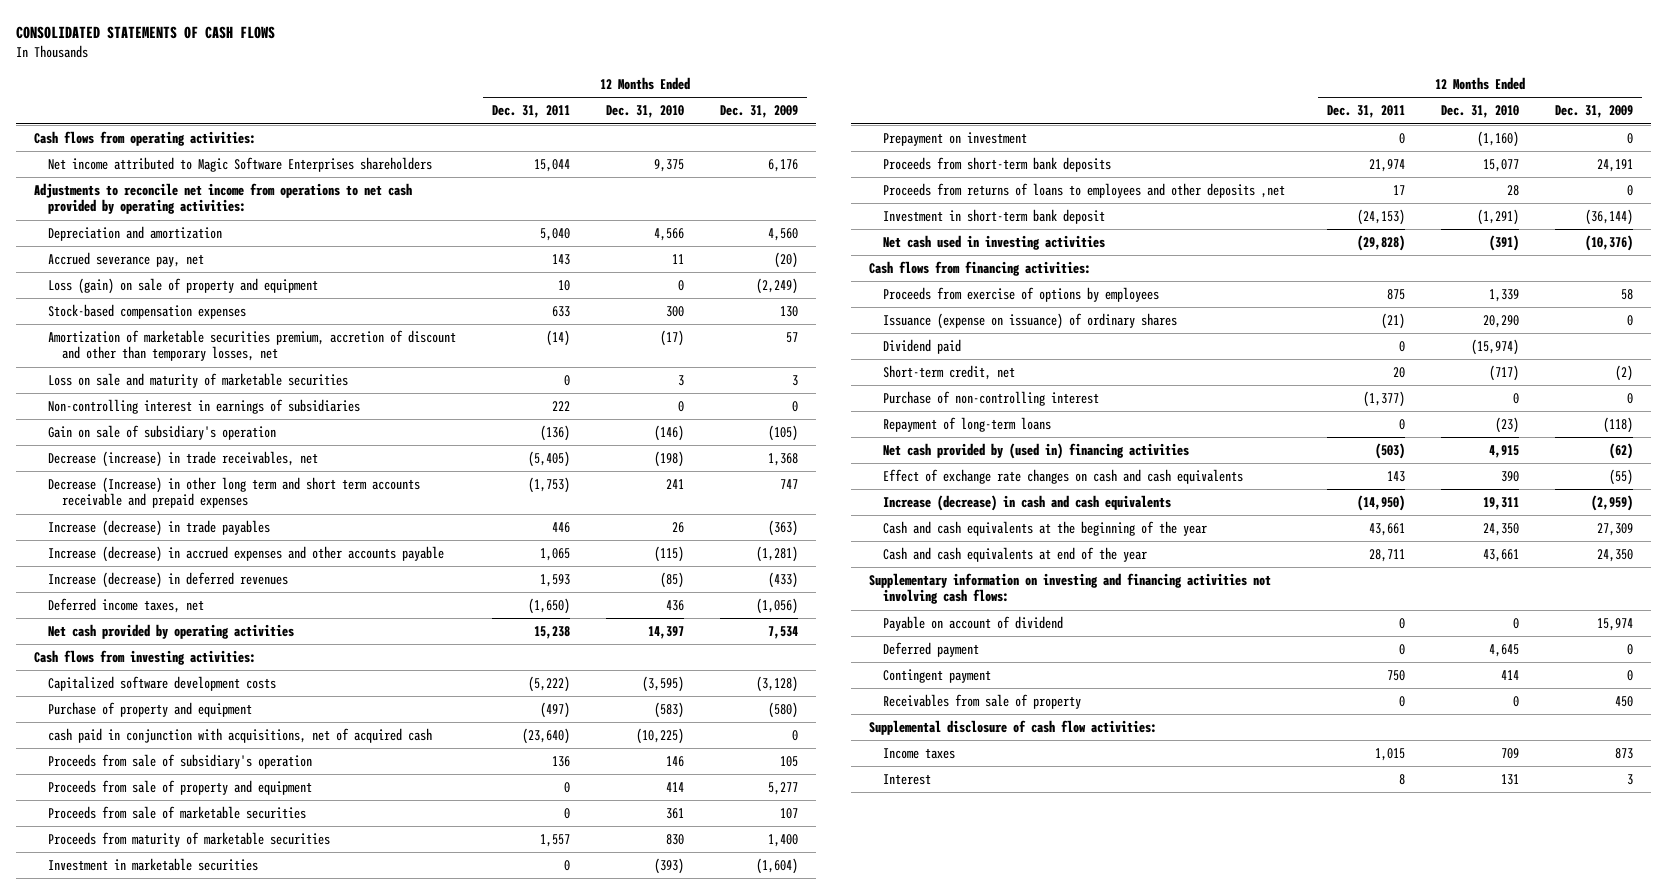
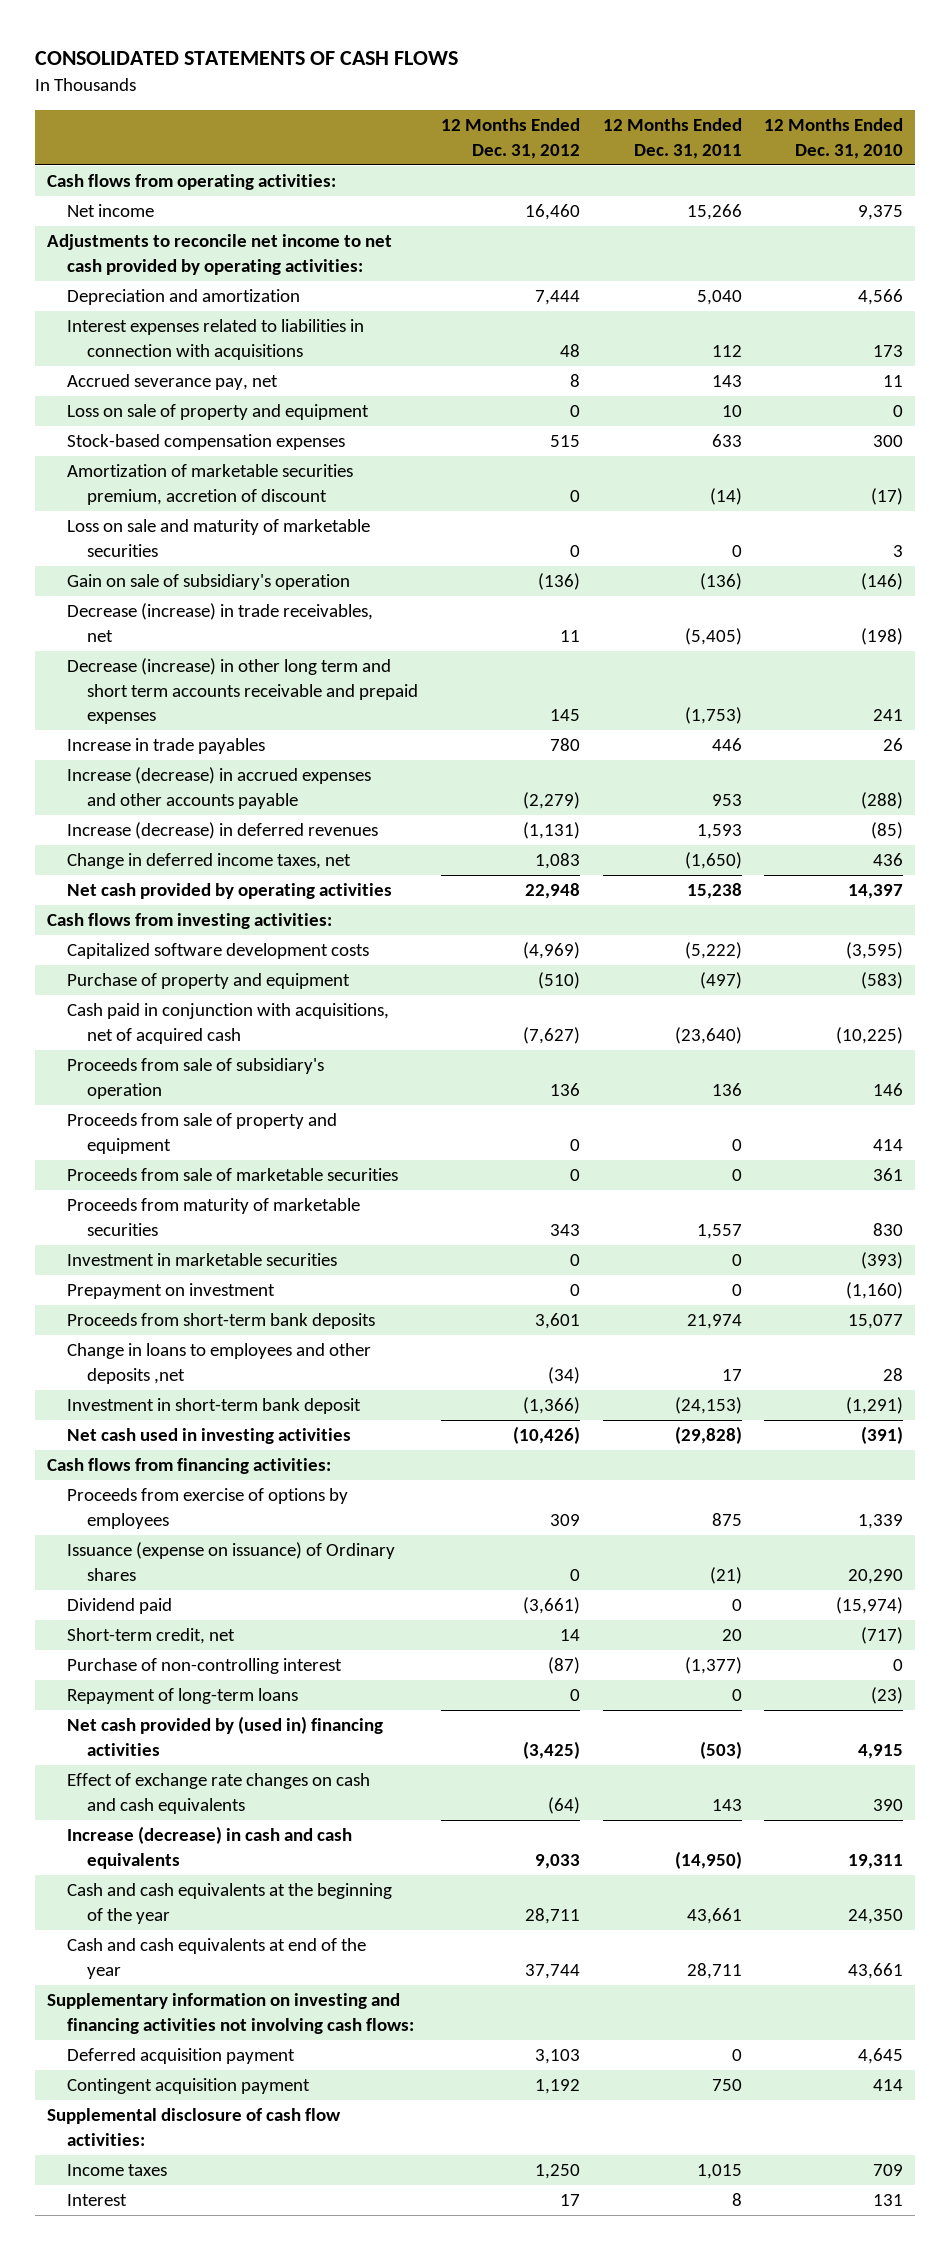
[719,105,798,119] Dec. 31, 2009 -> none
none -> [441,118,581,159] 12 Months Ended Dec. 31, 2012
[48,157,433,173] Net income attributed to Magic Software Enterprises shareholders -> none
none -> [67,204,155,218] Net income
[33,183,412,215] Adjustments to reconcile net income from operations to net cash provided by operating activities: -> [46,234,392,275] Adjustments to reconcile net income to net cash provided by operating activities:
none -> [67,319,365,360] Interest expenses related to liabilities in connection with acquisitions
[48,278,319,295] Loss (gain) on sale of property and equipment -> [67,404,370,421] Loss on sale of property and equipment
[48,330,457,362] Amortization of marketable securities premium, accretion of discount and other than temporary losses, net -> [67,464,354,505] Amortization of marketable securities premium, accretion of discount
[48,399,361,415] Non-controlling interest in earnings of subsidiaries -> none
[48,477,421,509] Decrease (Increase) in other long term and short term accounts receivable and prepaid expenses -> [67,658,419,725] Decrease (increase) in other long term and short term accounts receivable and prepaid expenses
[48,520,271,537] Increase (decrease) in trade payables -> [67,738,266,755] Increase in trade payables
[539,548,570,562] 1,065 -> [711,793,742,806] 953
[653,546,684,563] (115) -> [861,791,904,809] (288)
[48,598,205,614] Deferred income taxes, net -> [67,853,352,870] Change in deferred income taxes, net
[48,728,433,744] cash paid in conjunction with acquisitions, net of acquired cash -> [67,1003,390,1044] Cash paid in conjunction with acquisitions, net of acquired cash
[883,183,1286,199] Proceeds from returns of loans to employees and other deposits ,net -> [67,1343,372,1384] Change in loans to employees and other deposits ,net
[883,313,1178,330] Issuance (expense on issuance) of ordinary shares -> [67,1542,396,1581] Issuance (expense on issuance) of Ordinary shares
[883,616,1064,632] Payable on account of dividend -> none
[883,694,1082,710] Receivables from sale of property -> none
[883,642,980,658] Deferred payment -> [67,2048,296,2065] Deferred acquisition payment
[883,669,992,684] Contingent payment -> [67,2078,311,2095] Contingent acquisition payment

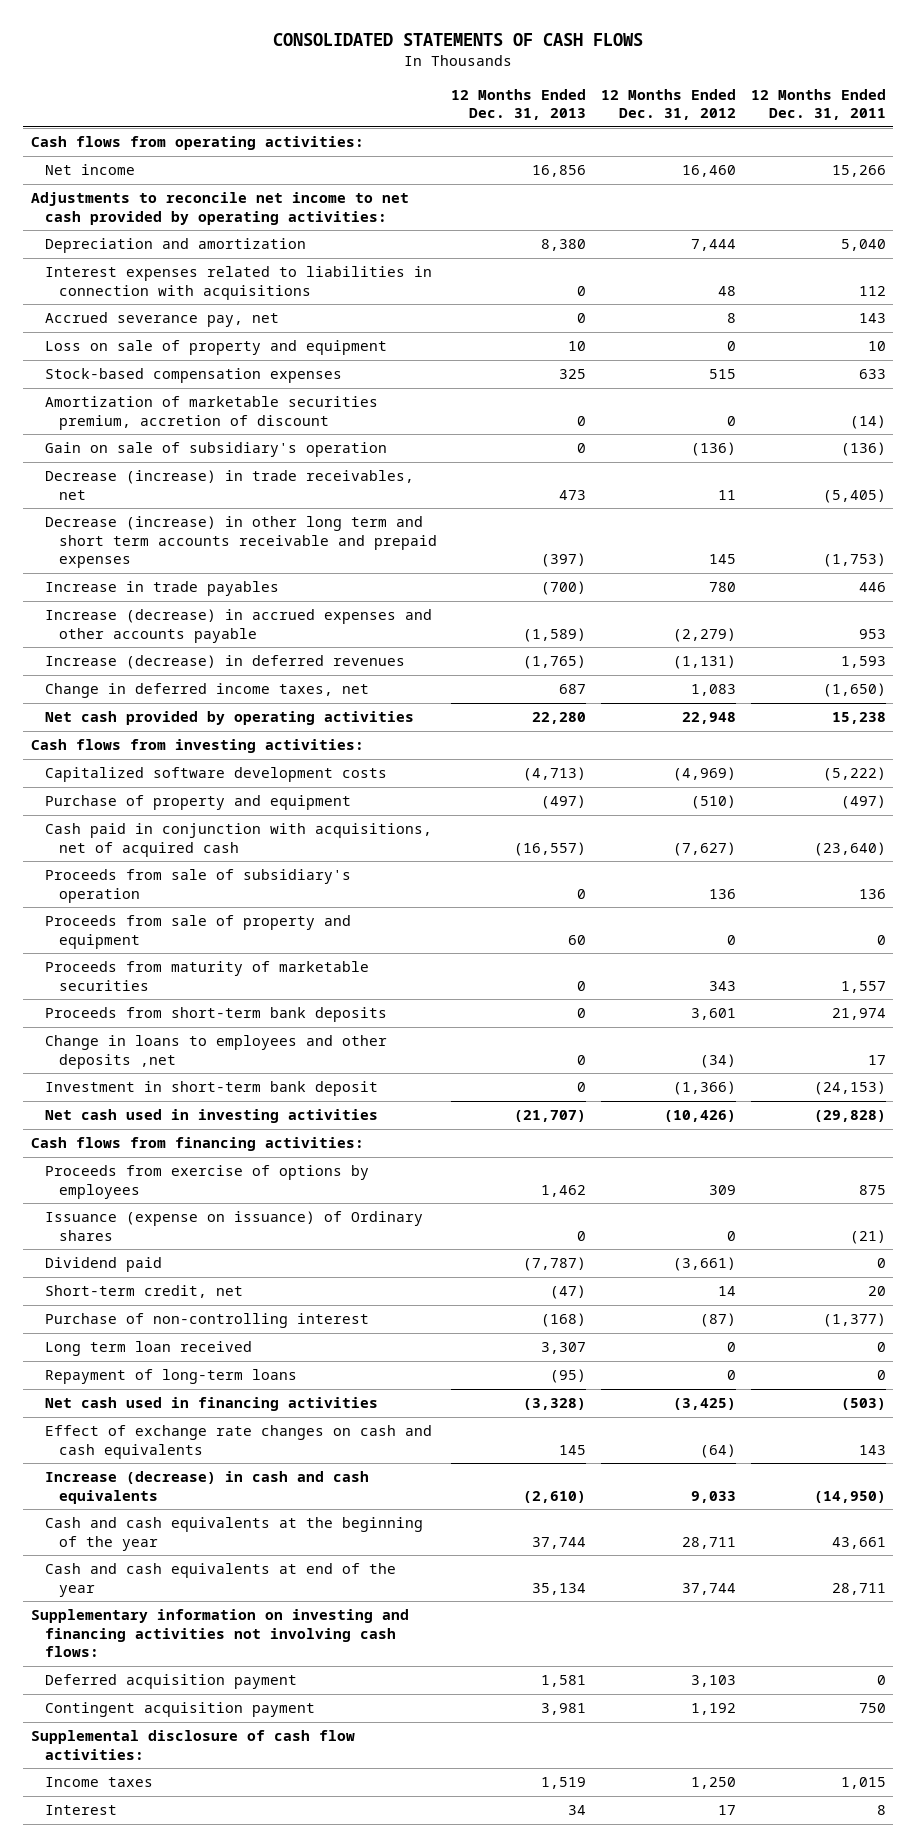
[764,118,904,159] 12 Months Ended Dec. 31, 2010 -> none
none -> [451,88,587,120] 12 Months Ended Dec. 31, 2013
[67,519,371,557] Loss on sale and maturity of marketable securities -> none
[67,1168,399,1182] Proceeds from sale of marketable securities -> none
[67,1253,338,1267] Investment in marketable securities -> none
[67,1283,276,1300] Prepayment on investment -> none
none -> [44,1341,252,1357] Long term loan received
[67,1716,384,1756] Net cash provided by (used in) financing activities -> [44,1397,378,1412] Net cash used in financing activities

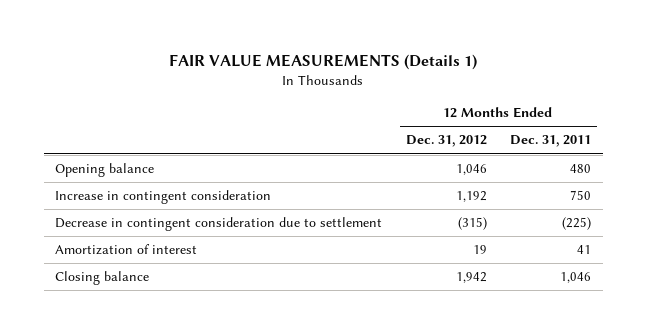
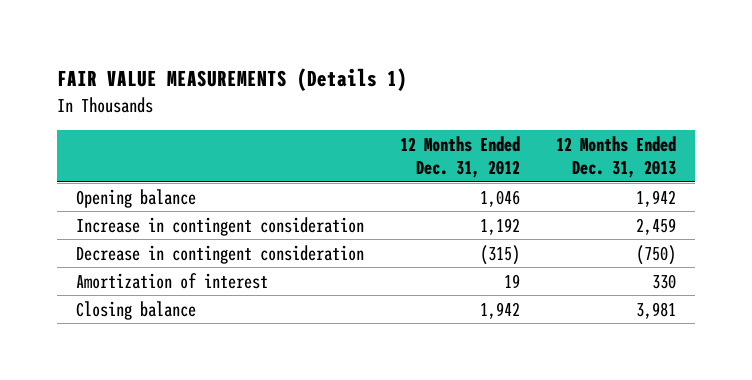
[510,135,592,148] Dec. 31, 2011 -> none
none -> [556,136,677,179] 12 Months Ended Dec. 31, 2013
[55,217,383,232] Decrease in contingent consideration due to settlement -> [75,244,364,264] Decrease in contingent consideration

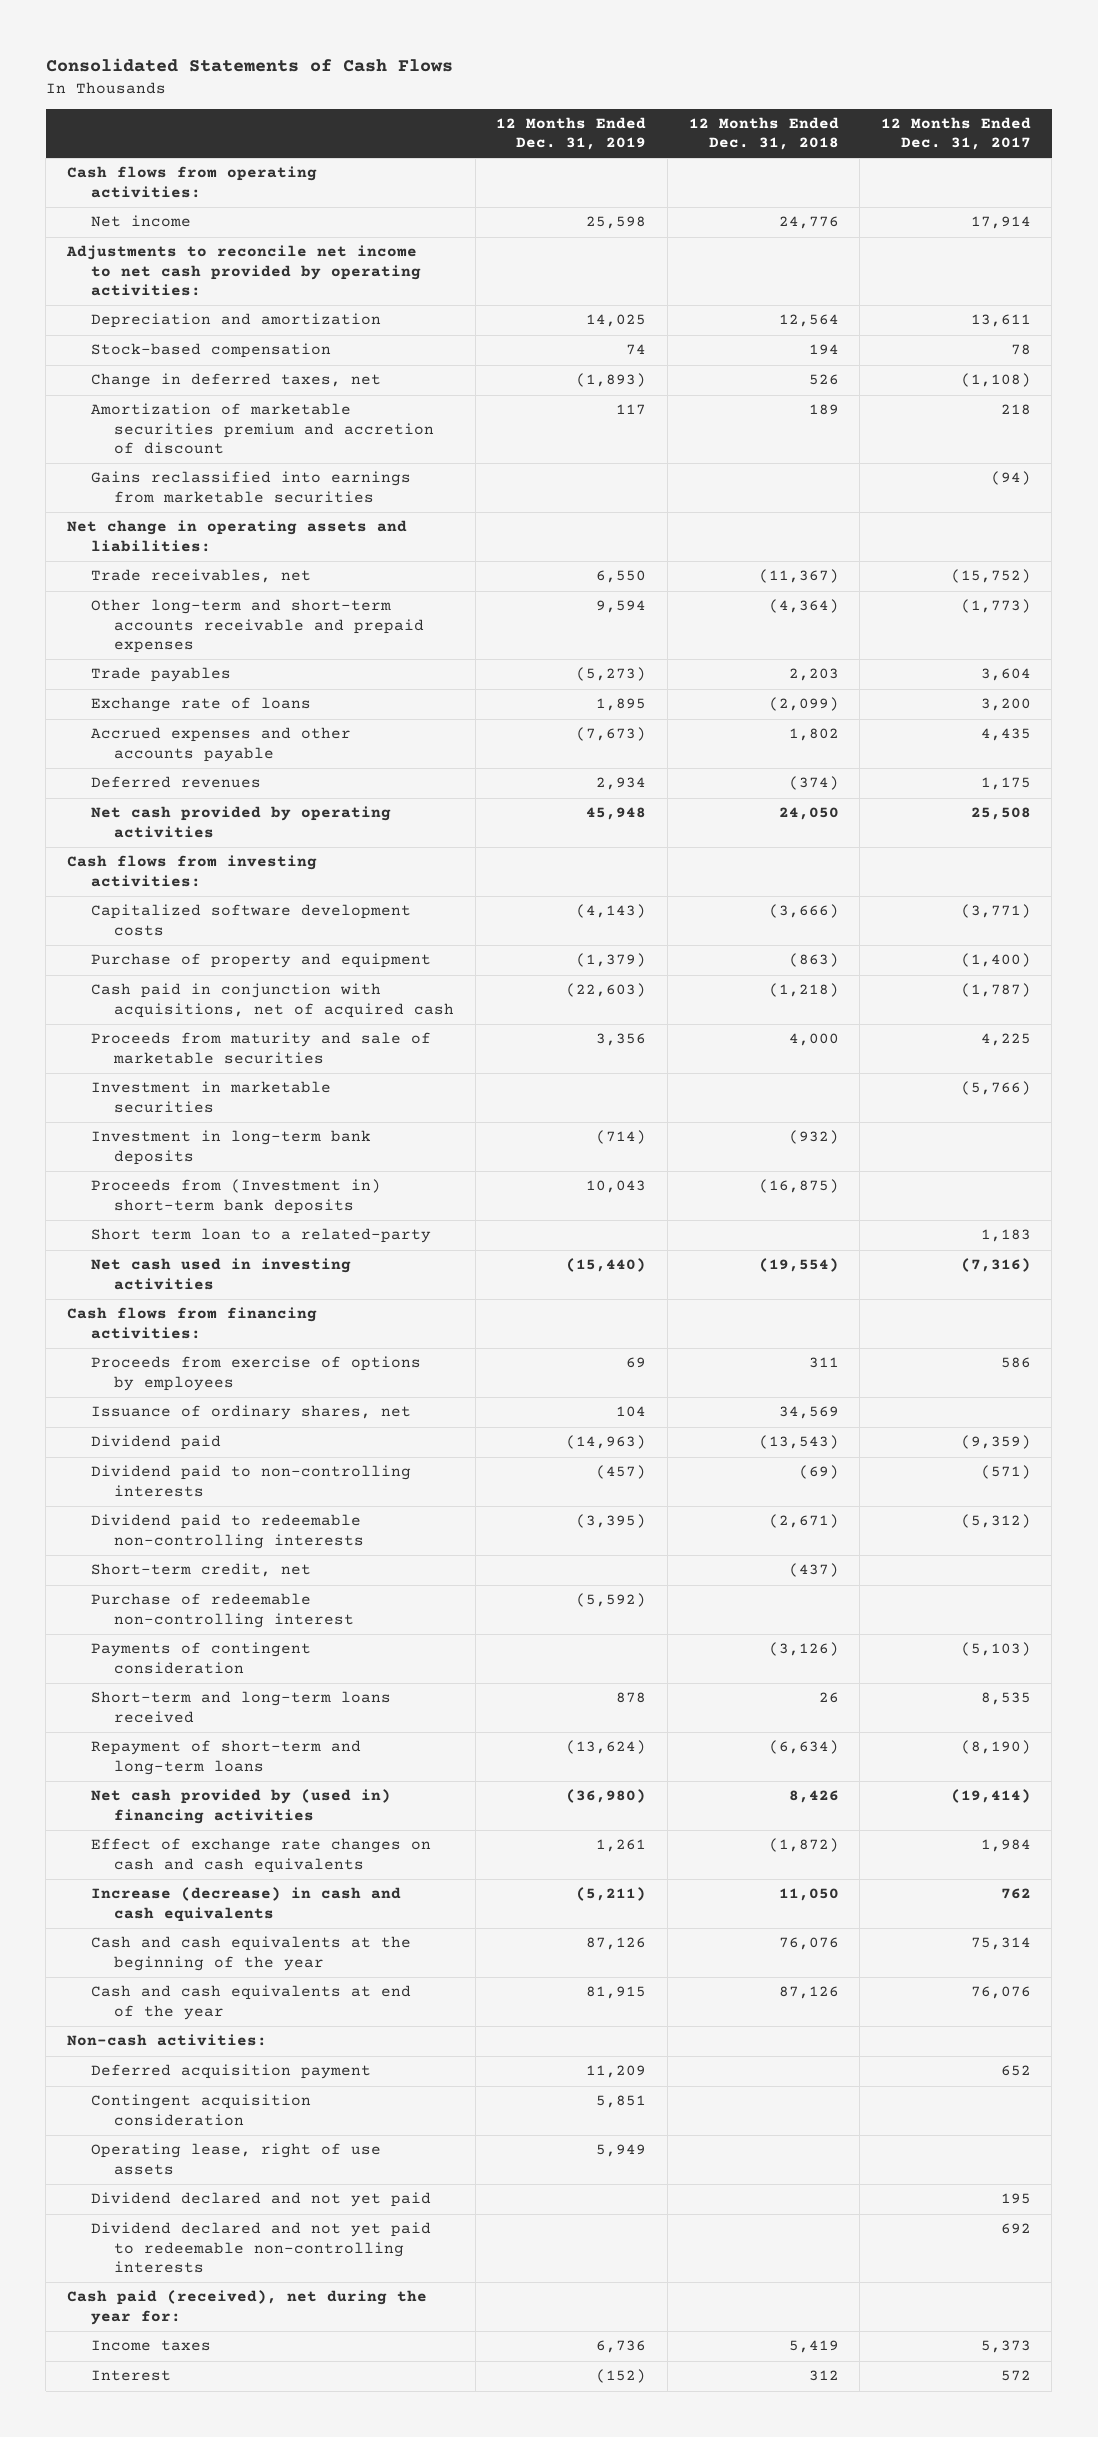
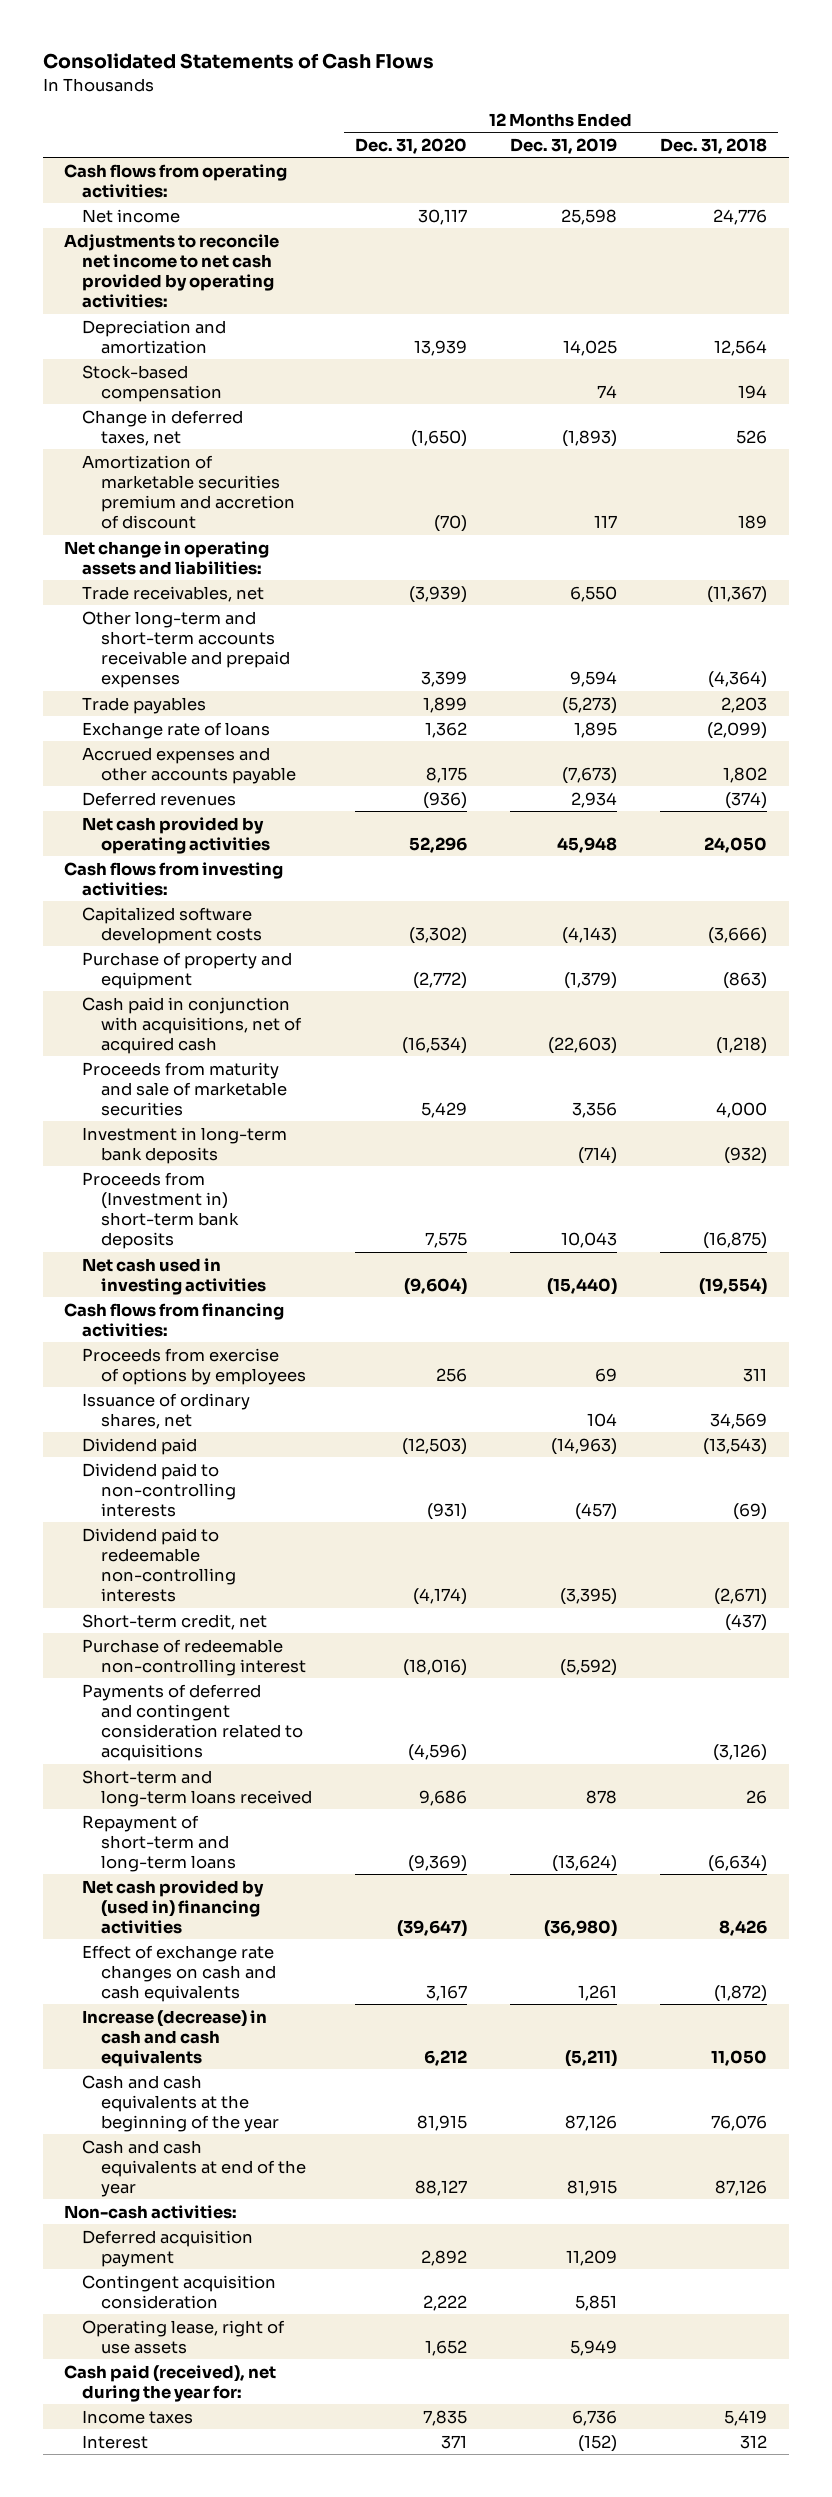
[880,117,1031,151] 12 Months Ended Dec. 31, 2017 -> none
none -> [354,137,467,154] Dec. 31, 2020
[90,471,411,503] Gains reclassified into earnings from marketable securities -> none
[90,1081,331,1113] Investment in marketable securities -> none
[90,1228,431,1244] Short term loan to a related-party -> none
[90,1642,311,1674] Payments of contingent consideration -> [82,1683,303,1762] Payments of deferred and contingent consideration related to acquisitions
[90,2192,431,2208] Dividend declared and not yet paid -> none
[90,2222,431,2273] Dividend declared and not yet paid to redeemable non-controlling interests -> none

